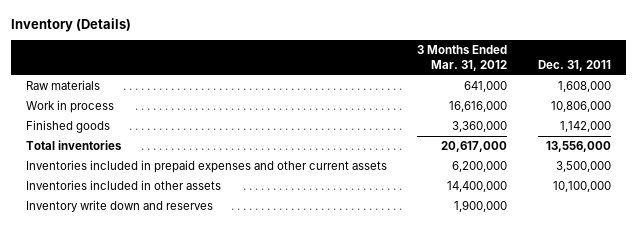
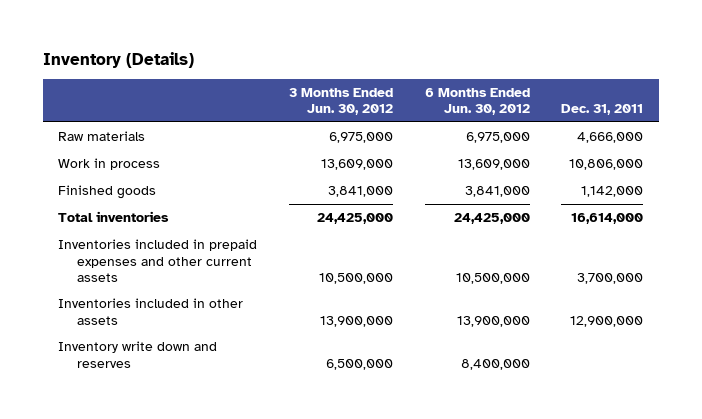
[417,45,508,71] 3 Months Ended Mar. 31, 2012 -> none
none -> [289,88,394,116] 3 Months Ended Jun. 30, 2012
none -> [424,88,530,116] 6 Months Ended Jun. 30, 2012
[557,81,611,93] 1,608,000 -> [577,132,644,144] 4,666,000
[545,141,611,153] 13,556,000 -> [571,213,644,225] 16,614,000
[555,161,611,173] 3,500,000 -> [577,272,644,284] 3,700,000
[552,181,611,193] 10,100,000 -> [570,315,644,327] 12,900,000

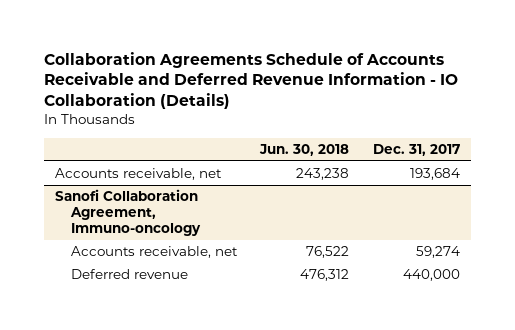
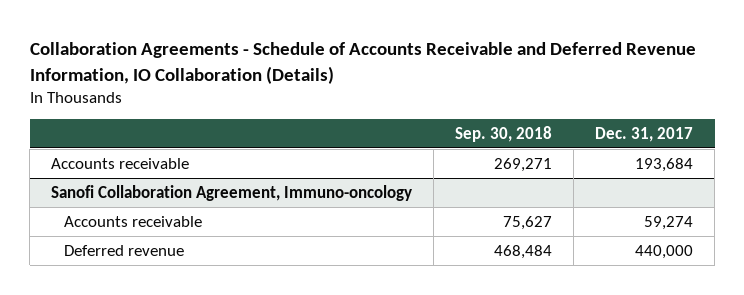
[43,51,458,110] Collaboration Agreements Schedule of Accounts Receivable and Deferred Revenue Information - IO Collaboration (Details) -> [29,42,696,84] Collaboration Agreements - Schedule of Accounts Receivable and Deferred Revenue Information, IO Collaboration (Details)
[259,143,350,156] Jun. 30, 2018 -> none
none -> [455,125,553,142] Sep. 30, 2018
[55,168,223,181] Accounts receivable, net -> [51,157,190,169] Accounts receivable
[71,246,239,259] Accounts receivable, net -> [64,215,203,227] Accounts receivable

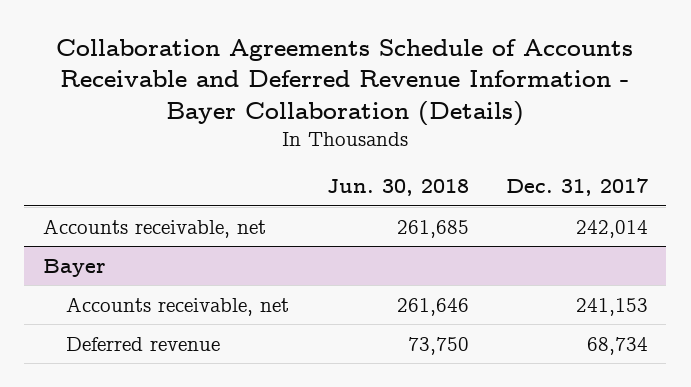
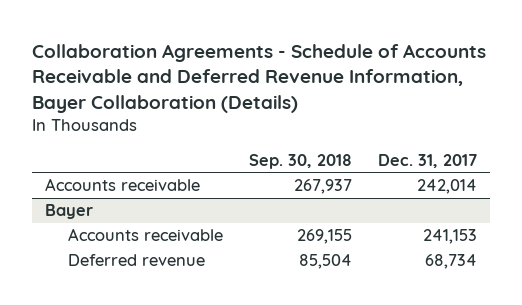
[56,38,634,126] Collaboration Agreements Schedule of Accounts Receivable and Deferred Revenue Information - Bayer Collaboration (Details) -> [32,43,487,113] Collaboration Agreements - Schedule of Accounts Receivable and Deferred Revenue Information, Bayer Collaboration (Details)
[326,179,469,197] Jun. 30, 2018 -> none
none -> [249,153,353,169] Sep. 30, 2018
[43,218,267,238] Accounts receivable, net -> [44,178,200,192] Accounts receivable
[66,296,290,316] Accounts receivable, net -> [68,228,224,242] Accounts receivable

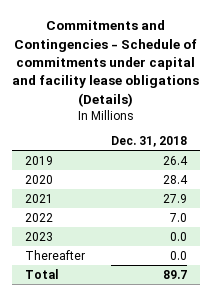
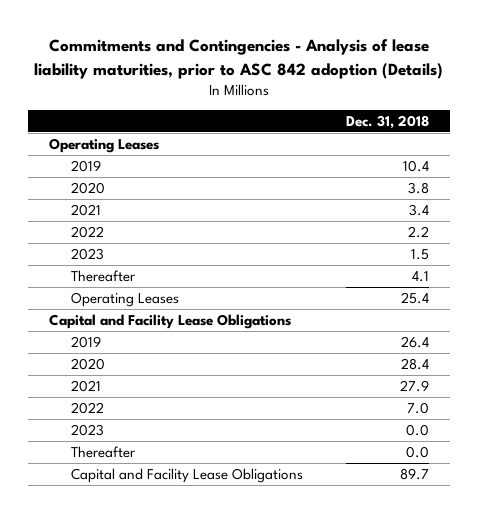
[12,20,200,107] Commitments and Contingencies - Schedule of commitments under capital and facility lease obligations (Details) -> [34,39,444,79] Commitments and Contingencies - Analysis of lease liability maturities, prior to ASC 842 adoption (Details)
none -> [49,137,160,153] Operating Leases
none -> [71,159,102,172] 2019
none -> [71,181,106,194] 2020
none -> [71,203,102,216] 2021
none -> [71,225,105,238] 2022
none -> [71,247,105,260] 2023
none -> [71,269,137,282] Thereafter
none -> [71,291,180,307] Operating Leases
none -> [49,313,292,329] Capital and Facility Lease Obligations
[25,268,59,279] Total -> [71,467,304,483] Capital and Facility Lease Obligations

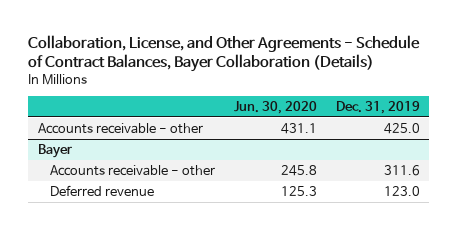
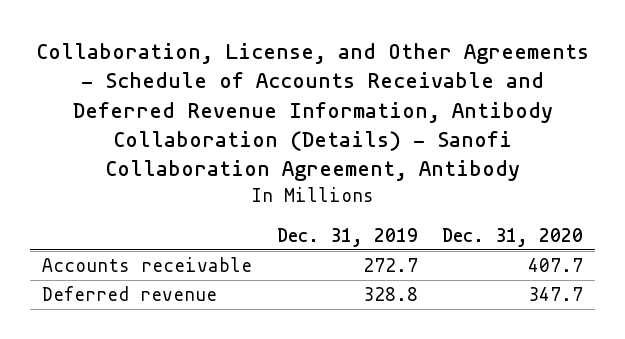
[28,34,421,72] Collaboration, License, and Other Agreements - Schedule of Contract Balances, Bayer Collaboration (Details) -> [35,43,589,182] Collaboration, License, and Other Agreements - Schedule of Accounts Receivable and Deferred Revenue Information, Antibody Collaboration (Details) - Sanofi Collaboration Agreement, Antibody
[233,100,317,114] Jun. 30, 2020 -> none
none -> [442,227,584,247] Dec. 31, 2020
[37,143,72,158] Bayer -> none
[49,164,215,176] Accounts receivable - other -> none
[37,122,203,134] Accounts receivable - other -> [42,257,253,273] Accounts receivable
[383,122,420,134] 425.0 -> [362,258,418,273] 272.7
[383,185,420,196] 123.0 -> [362,287,418,302] 328.8

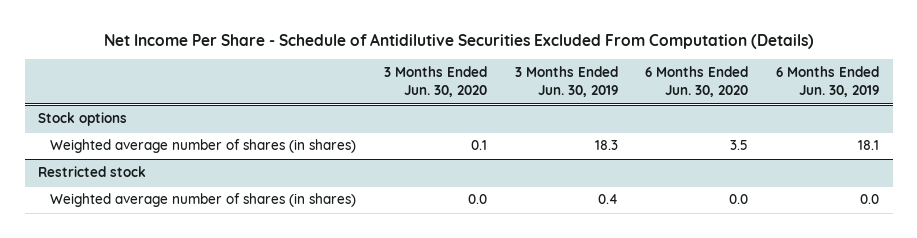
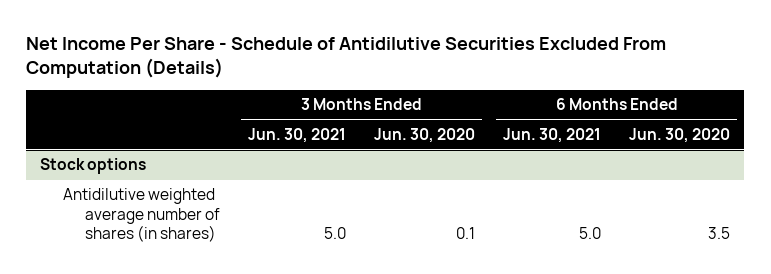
[514,66,618,97] 3 Months Ended Jun. 30, 2019 -> none
[775,66,879,97] 6 Months Ended Jun. 30, 2019 -> none
none -> [248,127,347,143] Jun. 30, 2021
none -> [503,127,602,143] Jun. 30, 2021
[38,166,147,178] Restricted stock -> none
[50,193,357,208] Weighted average number of shares (in shares) -> none
[50,139,357,154] Weighted average number of shares (in shares) -> [62,188,221,242] Antidilutive weighted average number of shares (in shares)

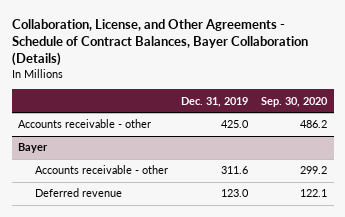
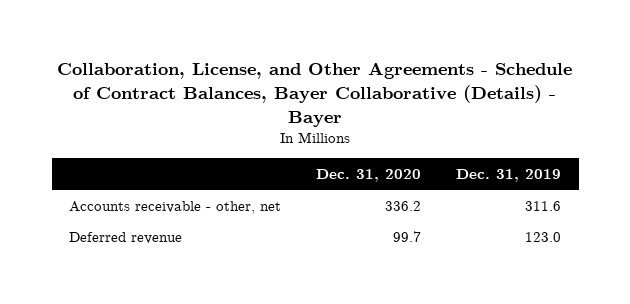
[11,18,308,67] Collaboration, License, and Other Agreements - Schedule of Contract Balances, Bayer Collaboration (Details) -> [57,62,573,127] Collaboration, License, and Other Agreements - Schedule of Contract Balances, Bayer Collaborative (Details) - Bayer
[261,96,329,107] Sep. 30, 2020 -> none
none -> [316,168,422,182] Dec. 31, 2020
[18,143,49,154] Bayer -> none
[35,165,169,175] Accounts receivable - other -> none
[18,119,152,129] Accounts receivable - other -> [69,200,282,214] Accounts receivable - other, net
[221,120,250,129] 425.0 -> [525,200,562,211] 311.6

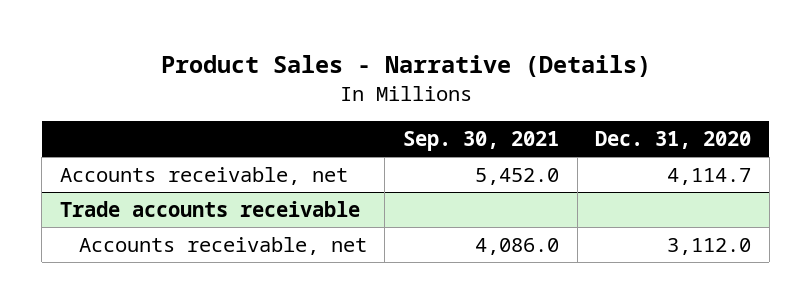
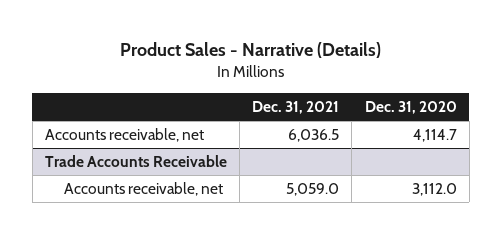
[402,131,559,152] Sep. 30, 2021 -> none
none -> [252,101,340,115] Dec. 31, 2021
[60,200,361,217] Trade accounts receivable -> [44,154,227,167] Trade Accounts Receivable

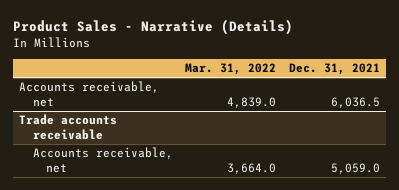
[364,101,457,115] Dec. 31, 2020 -> none
none -> [185,63,277,76] Mar. 31, 2022
[44,154,227,167] Trade Accounts Receivable -> [18,114,117,140] Trade accounts receivable

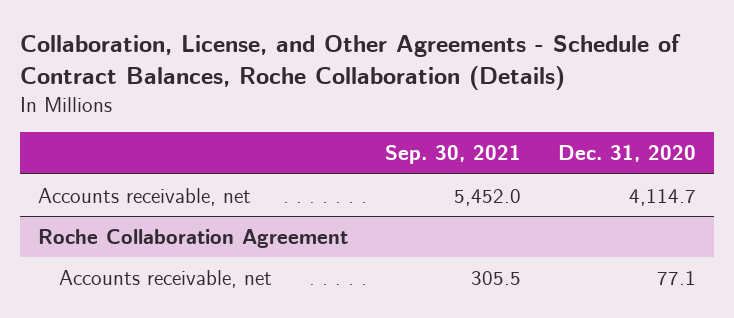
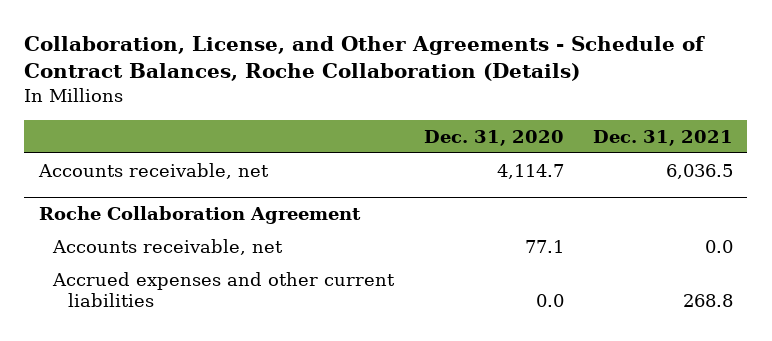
[385,145,522,165] Sep. 30, 2021 -> none
none -> [592,129,733,146] Dec. 31, 2021
none -> [52,271,396,307] Accrued expenses and other current liabilities

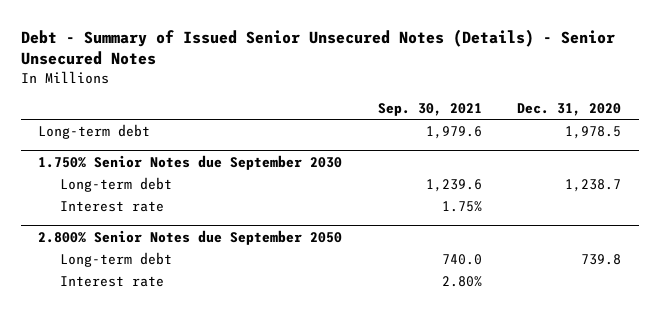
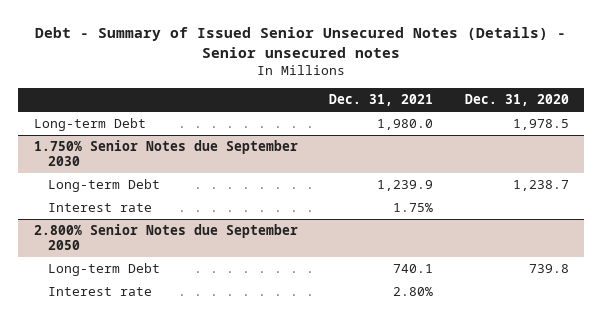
[20,28,615,66] Debt - Summary of Issued Senior Unsecured Notes (Details) - Senior Unsecured Notes -> [35,27,567,59] Debt - Summary of Issued Senior Unsecured Notes (Details) - Senior unsecured notes
[377,103,482,117] Sep. 30, 2021 -> none
none -> [329,94,434,107] Dec. 31, 2021
[38,123,151,139] Long-term debt -> [34,118,147,132] Long-term Debt
[60,176,173,192] Long-term debt -> [48,179,161,193] Long-term Debt
[60,251,173,267] Long-term debt -> [48,263,161,277] Long-term Debt

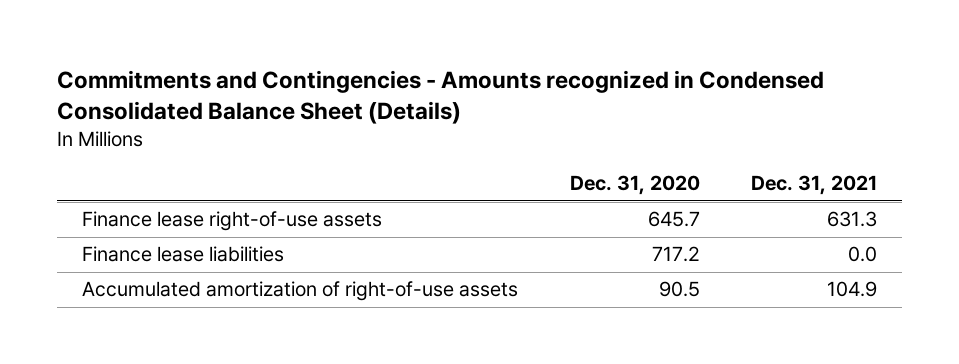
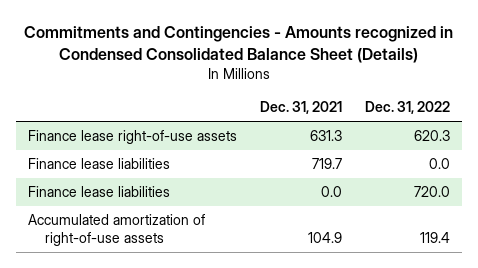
[569,175,700,196] Dec. 31, 2020 -> none
none -> [365,101,451,115] Dec. 31, 2022
none -> [27,158,170,170] Finance lease liabilities

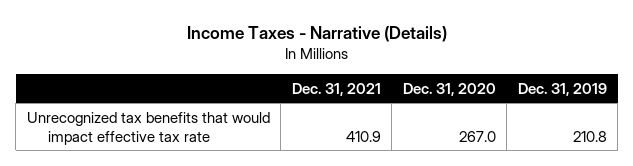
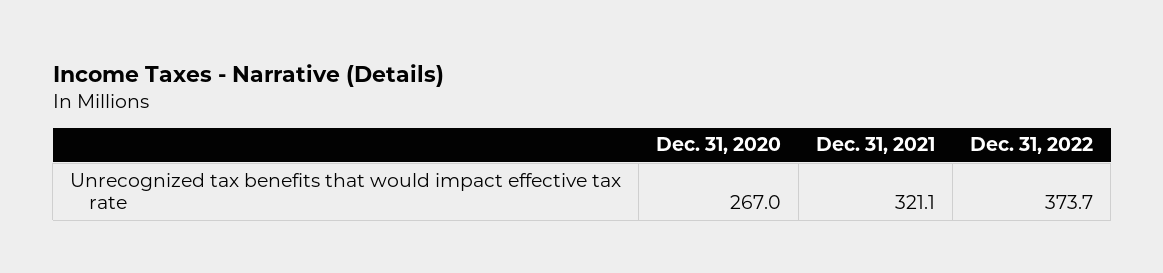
[517,82,607,96] Dec. 31, 2019 -> none
none -> [970,137,1094,155] Dec. 31, 2022
[345,130,381,142] 410.9 -> [895,195,936,210] 321.1

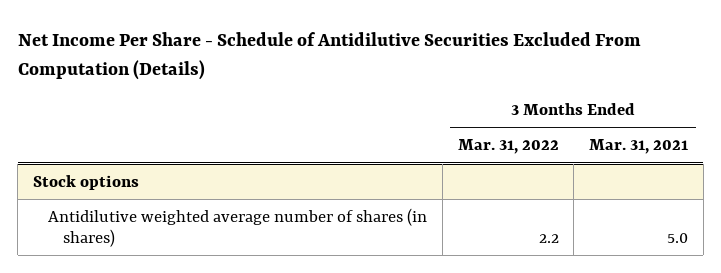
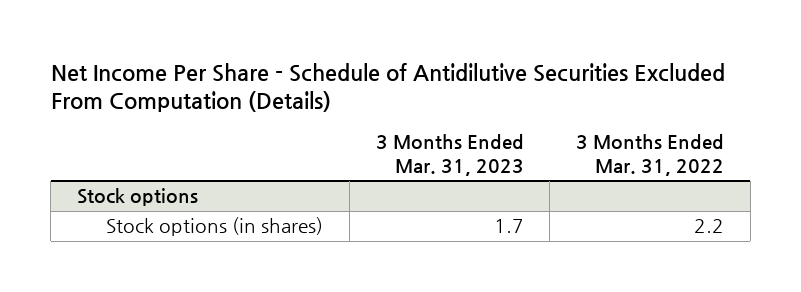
[589,139,689,155] Mar. 31, 2021 -> none
none -> [375,134,524,176] 3 Months Ended Mar. 31, 2023
[48,207,428,247] Antidilutive weighted average number of shares (in shares) -> [106,217,324,237] Stock options (in shares)

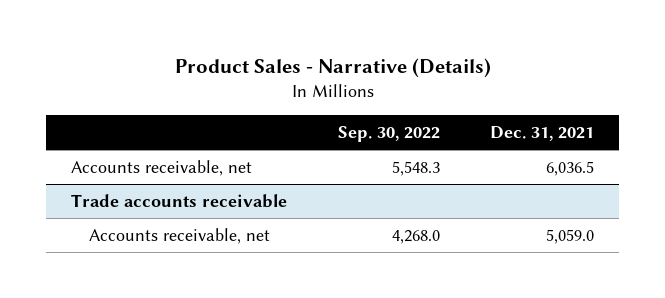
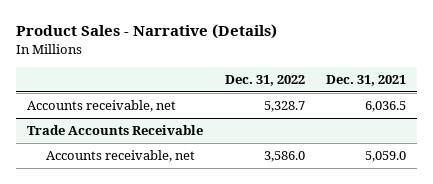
[337,126,440,143] Sep. 30, 2022 -> none
none -> [224,74,305,86] Dec. 31, 2022
[71,193,288,208] Trade accounts receivable -> [27,125,204,136] Trade Accounts Receivable

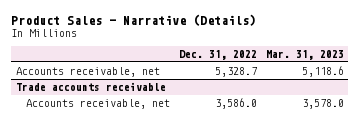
[326,74,407,86] Dec. 31, 2021 -> none
none -> [265,50,344,61] Mar. 31, 2023
[27,125,204,136] Trade Accounts Receivable -> [15,81,166,91] Trade accounts receivable

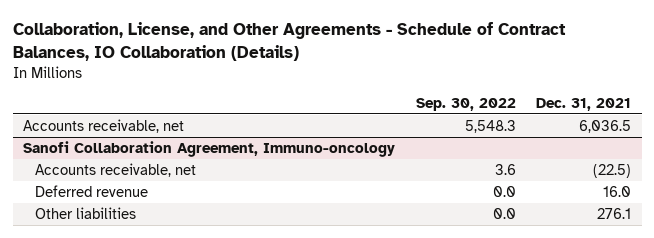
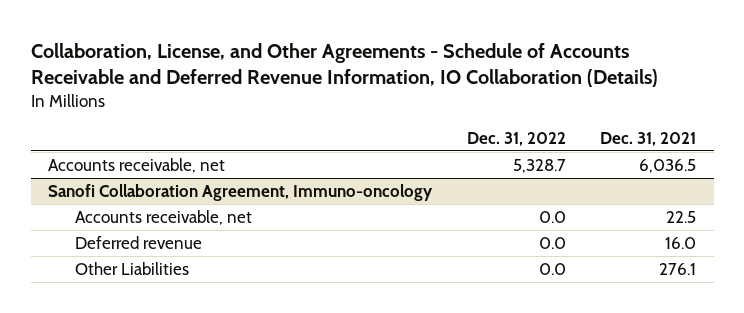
[12,22,566,61] Collaboration, License, and Other Agreements - Schedule of Contract Balances, IO Collaboration (Details) -> [30,42,658,88] Collaboration, License, and Other Agreements - Schedule of Accounts Receivable and Deferred Revenue Information, IO Collaboration (Details)
[415,98,516,112] Sep. 30, 2022 -> none
none -> [466,131,566,146] Dec. 31, 2022
[593,163,632,178] (22.5) -> [666,210,697,223] 22.5
[34,206,136,219] Other liabilities -> [75,261,190,275] Other Liabilities

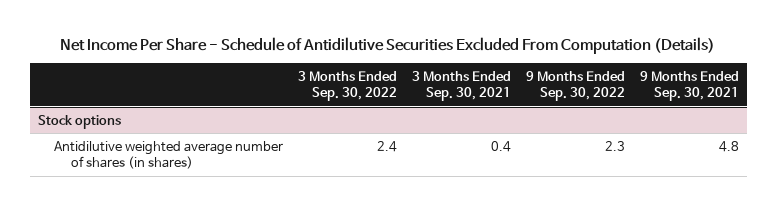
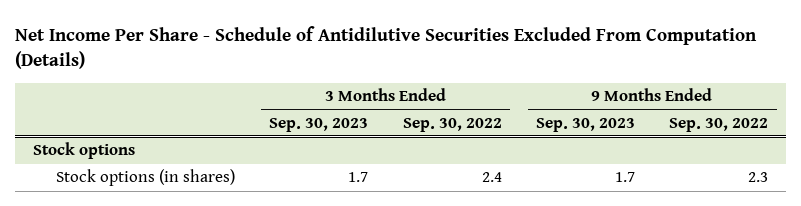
[412,70,512,102] 3 Months Ended Sep. 30, 2021 -> none
[640,70,740,102] 9 Months Ended Sep. 30, 2021 -> none
none -> [269,117,369,132] Sep. 30, 2023
none -> [536,117,636,132] Sep. 30, 2023
[54,140,284,170] Antidilutive weighted average number of shares (in shares) -> [55,169,235,187] Stock options (in shares)

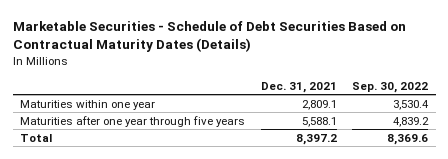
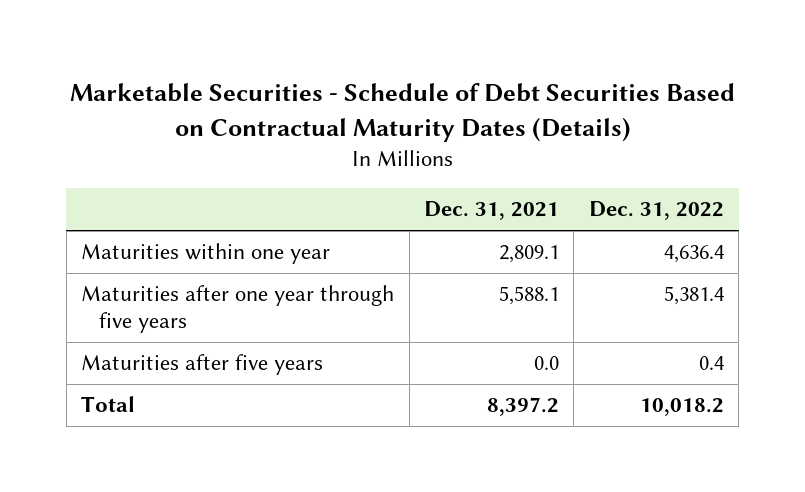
[352,81,429,93] Sep. 30, 2022 -> none
none -> [588,201,724,221] Dec. 31, 2022
none -> [81,354,324,376] Maturities after five years

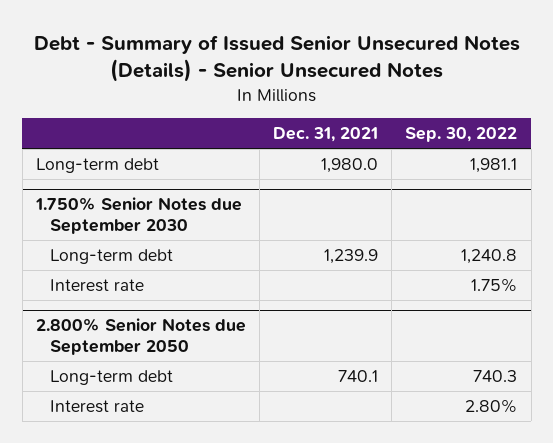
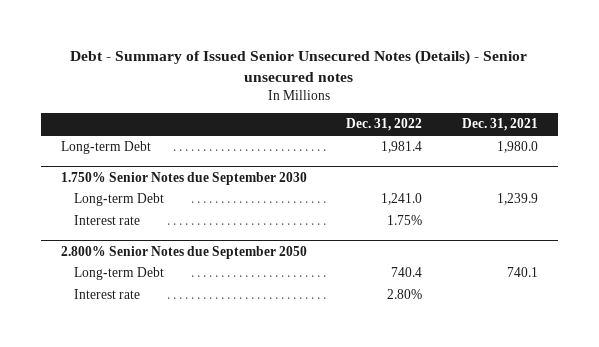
[33,34,520,83] Debt - Summary of Issued Senior Unsecured Notes (Details) - Senior Unsecured Notes -> [70,50,528,82] Debt - Summary of Issued Senior Unsecured Notes (Details) - Senior unsecured notes
[405,127,518,143] Sep. 30, 2022 -> none
none -> [346,118,423,132] Dec. 31, 2022
[35,157,159,173] Long-term debt -> [60,141,151,155] Long-term Debt
[50,248,174,264] Long-term debt -> [74,193,165,207] Long-term Debt
[50,369,174,385] Long-term debt -> [74,267,165,281] Long-term Debt

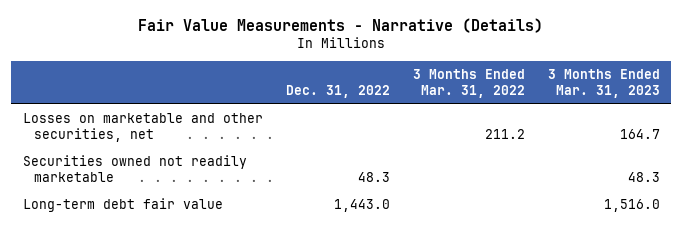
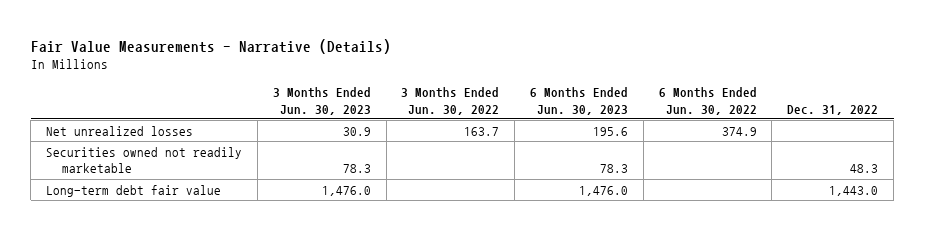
[412,68,525,99] 3 Months Ended Mar. 31, 2022 -> none
[547,68,660,99] 3 Months Ended Mar. 31, 2023 -> none
none -> [272,86,371,115] 3 Months Ended Jun. 30, 2023
none -> [401,86,500,115] 3 Months Ended Jun. 30, 2022
none -> [530,86,629,115] 6 Months Ended Jun. 30, 2023
none -> [658,86,757,115] 6 Months Ended Jun. 30, 2022
[22,112,263,143] Losses on marketable and other securities, net -> [46,125,194,136] Net unrealized losses

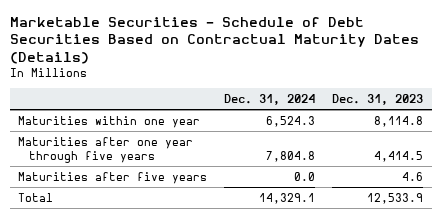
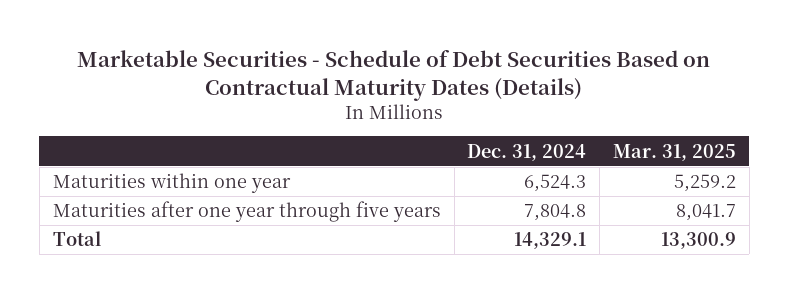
[332,93,424,105] Dec. 31, 2023 -> none
none -> [613,143,737,161] Mar. 31, 2025
[18,171,208,184] Maturities after five years -> none

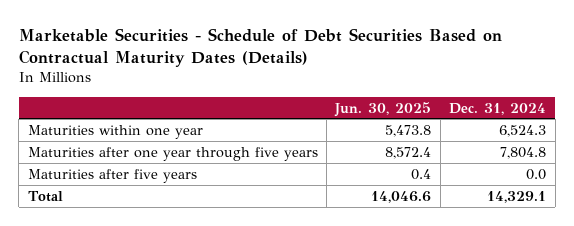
[613,143,737,161] Mar. 31, 2025 -> none
none -> [334,101,432,117] Jun. 30, 2025
none -> [27,168,197,183] Maturities after five years

